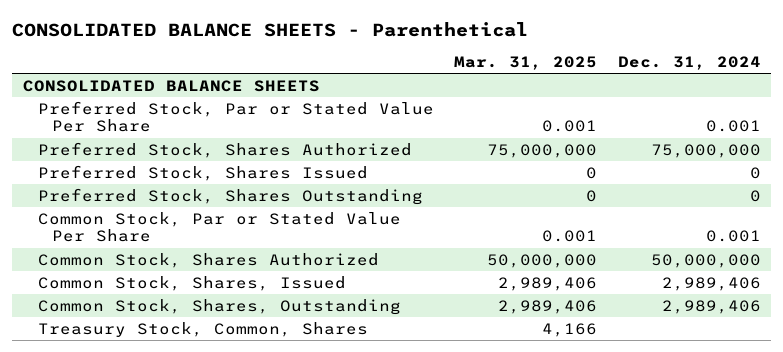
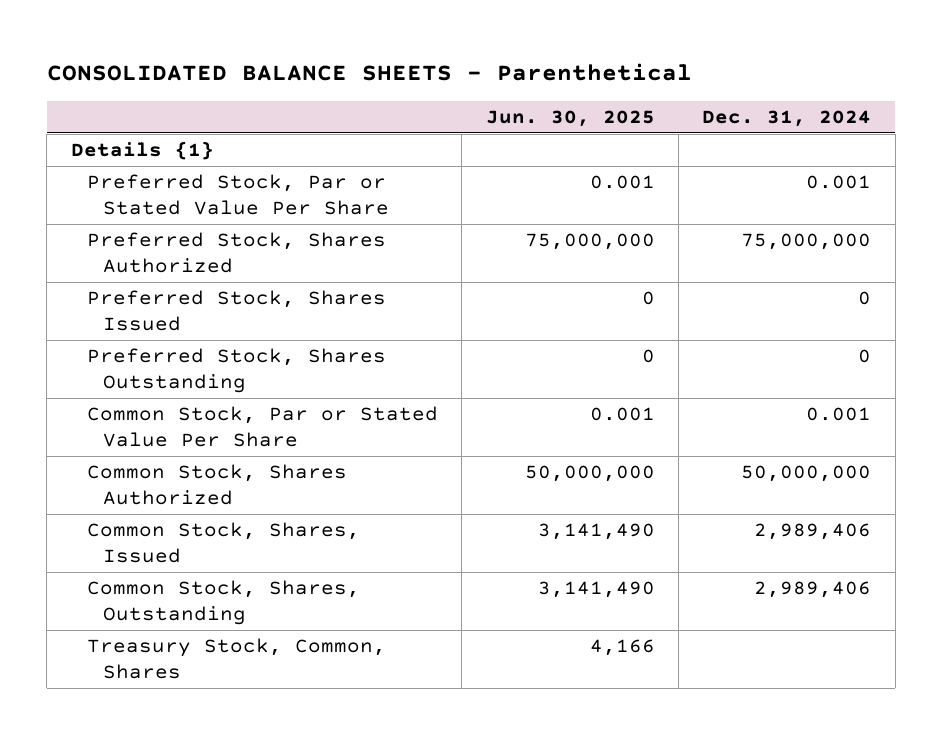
[454,56,598,71] Mar. 31, 2025 -> none
none -> [485,110,655,128] Jun. 30, 2025
[22,79,320,92] CONSOLIDATED BALANCE SHEETS -> [70,141,214,161] Details {1}

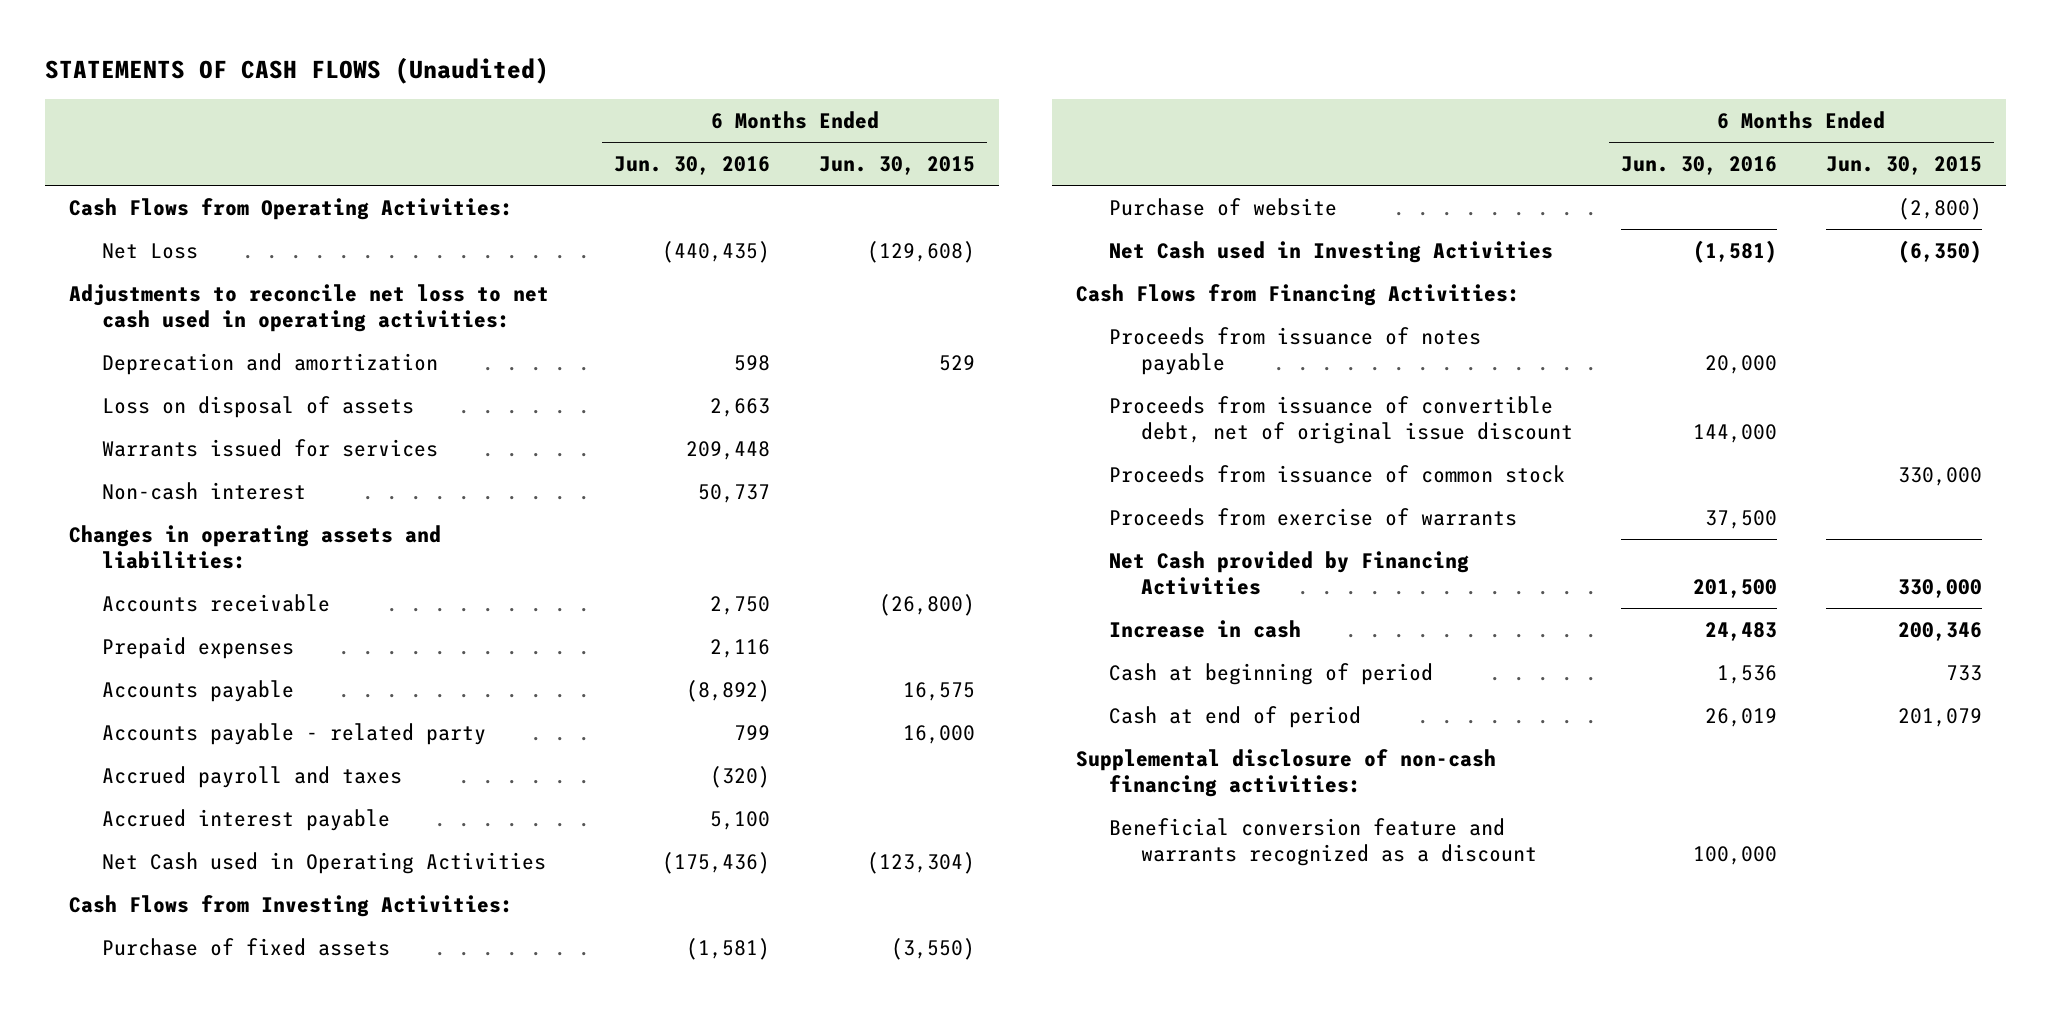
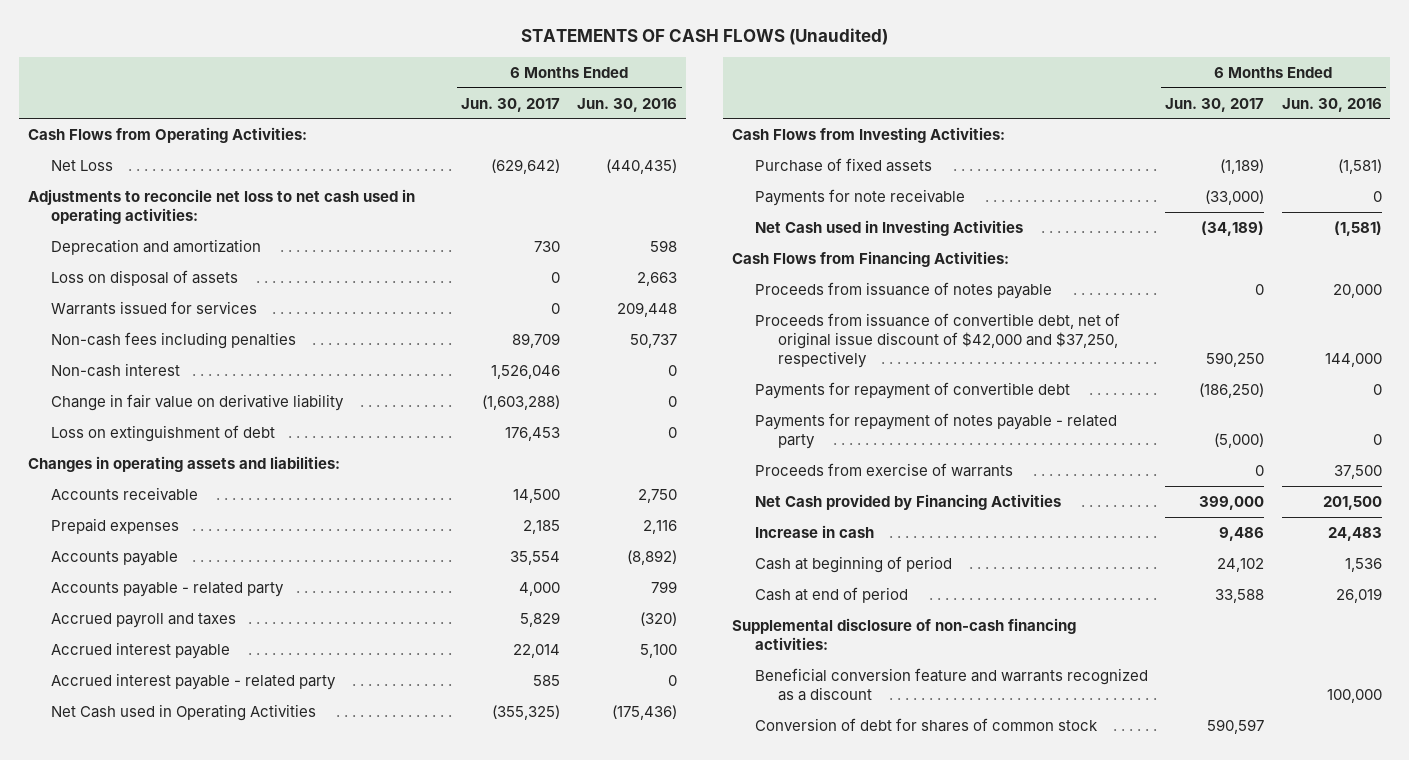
[818,156,975,176] Jun. 30, 2015 -> none
none -> [460,97,560,112] Jun. 30, 2017
none -> [50,331,296,349] Non-cash fees including penalties
[698,483,771,503] 50,737 -> [668,364,678,376] 0
none -> [50,393,344,411] Change in fair value on derivative liability
none -> [50,424,275,442] Loss on extinguishment of debt
none -> [50,672,336,690] Accrued interest payable - related party
[1108,197,1337,216] Purchase of website -> none
none -> [754,188,965,206] Payments for note receivable
[1108,464,1565,483] Proceeds from issuance of common stock -> none
[1108,395,1573,445] Proceeds from issuance of convertible debt, net of original issue discount -> [754,312,1120,369] Proceeds from issuance of convertible debt, net of original issue discount of $42,000 and $37,250, respectively
none -> [754,381,1070,399] Payments for repayment of convertible debt
none -> [754,412,1117,450] Payments for repayment of notes payable - related party
none -> [754,717,1098,732] Conversion of debt for shares of common stock

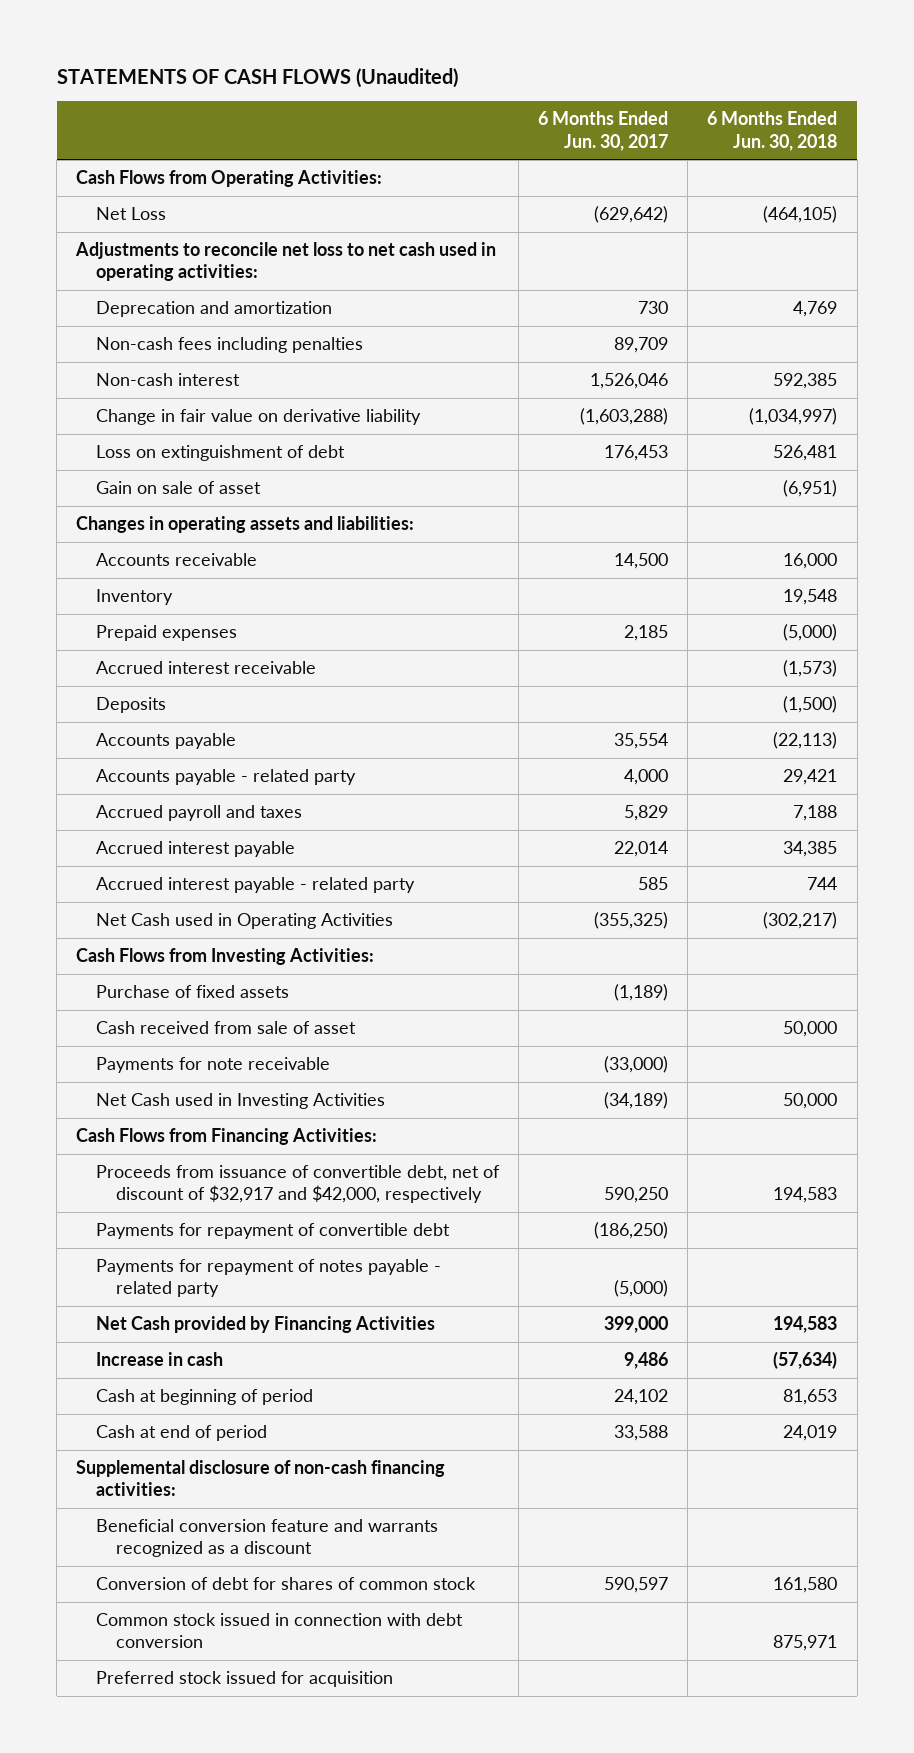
[577,97,678,112] Jun. 30, 2016 -> none
none -> [707,111,838,151] 6 Months Ended Jun. 30, 2018
[50,269,238,286] Loss on disposal of assets -> none
[50,300,257,315] Warrants issued for services -> none
none -> [95,481,261,495] Gain on sale of asset
none -> [95,589,173,606] Inventory
none -> [95,661,316,675] Accrued interest receivable
none -> [95,697,166,714] Deposits
none -> [95,1021,356,1035] Cash received from sale of asset
[754,281,1052,299] Proceeds from issuance of notes payable -> none
[754,312,1120,369] Proceeds from issuance of convertible debt, net of original issue discount of $42,000 and $37,250, respectively -> [95,1165,500,1204] Proceeds from issuance of convertible debt, net of discount of $32,917 and $42,000, respectively
[754,462,1013,477] Proceeds from exercise of warrants -> none
none -> [95,1613,463,1649] Common stock issued in connection with debt conversion
none -> [95,1671,393,1688] Preferred stock issued for acquisition

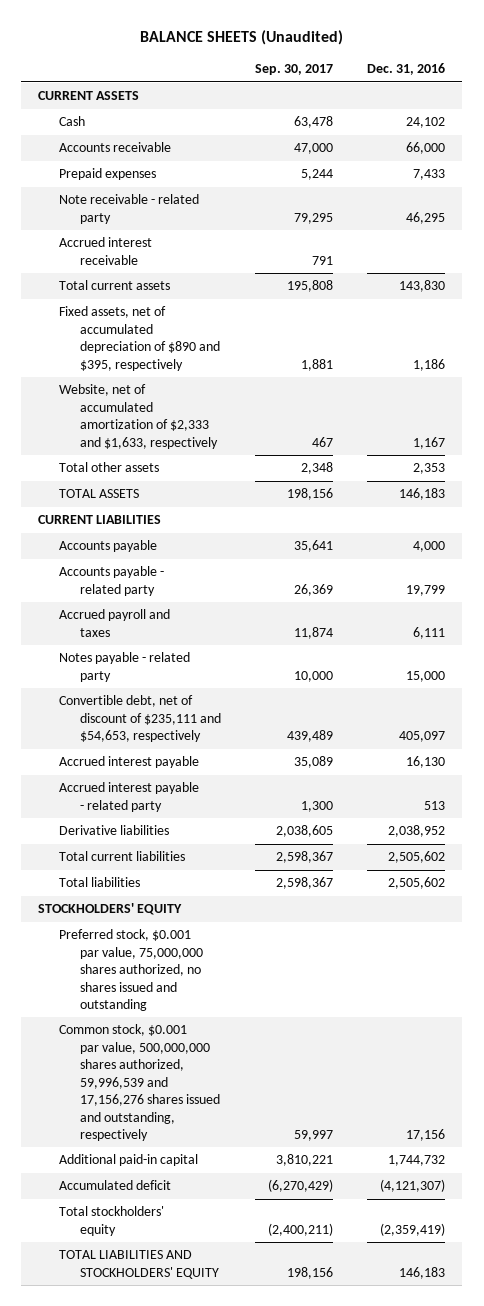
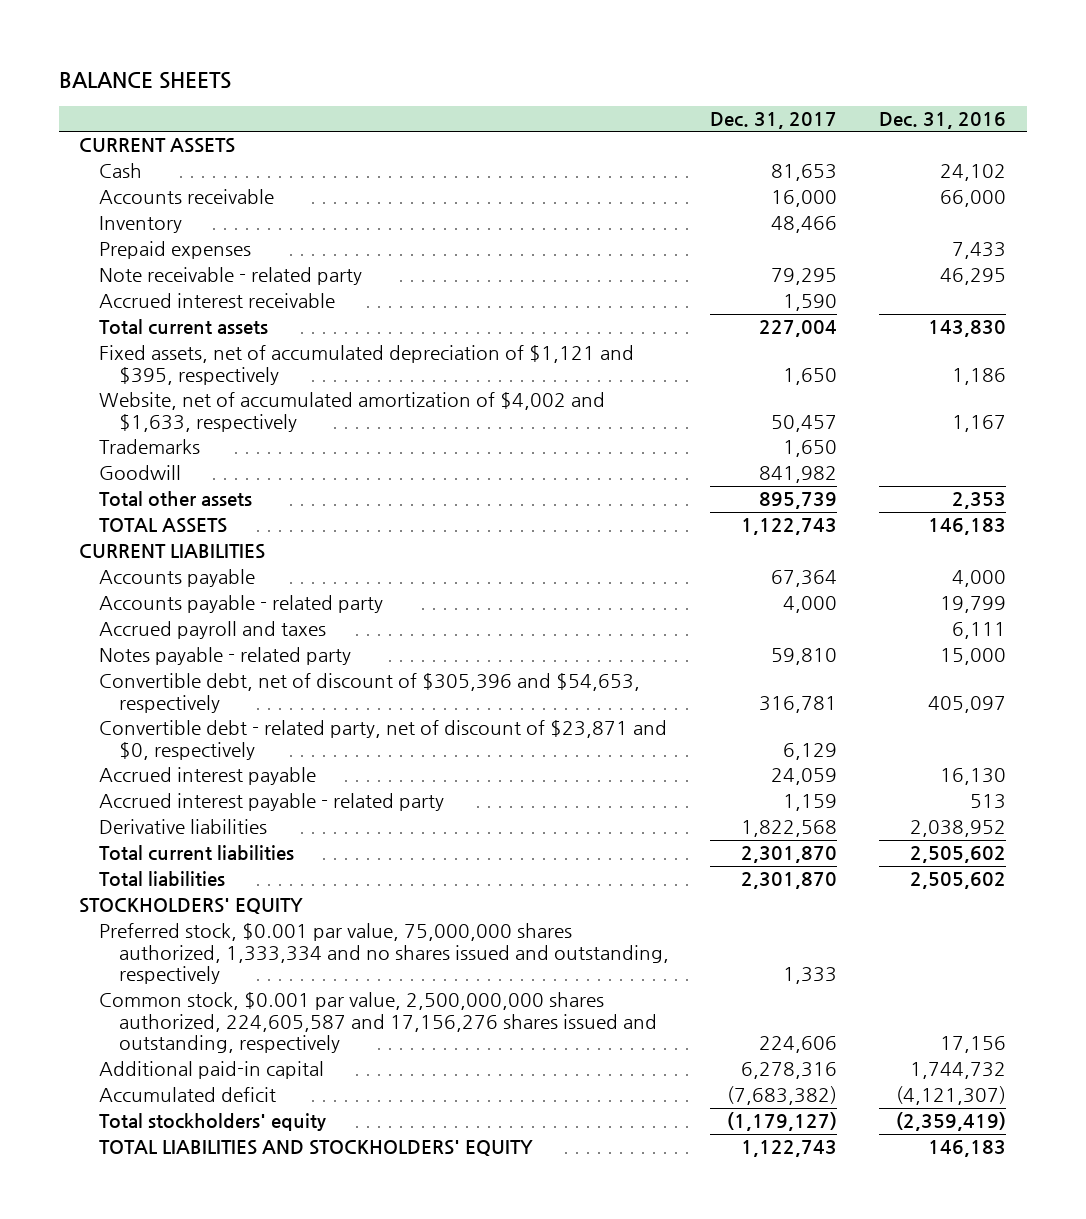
[139,30,343,46] BALANCE SHEETS (Unaudited) -> [58,72,231,90] BALANCE SHEETS
[255,64,334,76] Sep. 30, 2017 -> none
none -> [710,112,838,130] Dec. 31, 2017
none -> [99,216,183,234] Inventory
[59,306,221,371] Fixed assets, net of accumulated depreciation of $890 and $395, respectively -> [99,345,635,385] Fixed assets, net of accumulated depreciation of $1,121 and $395, respectively
[59,384,219,449] Website, net of accumulated amortization of $2,333 and $1,633, respectively -> [99,392,606,432] Website, net of accumulated amortization of $4,002 and $1,633, respectively
none -> [99,439,201,455] Trademarks
none -> [99,465,182,481] Goodwill
[59,695,222,743] Convertible debt, net of discount of $235,111 and $54,653, respectively -> [99,673,641,713] Convertible debt, net of discount of $305,396 and $54,653, respectively
none -> [99,720,668,760] Convertible debt - related party, net of discount of $23,871 and $0, respectively
[59,929,204,1012] Preferred stock, $0.001 par value, 75,000,000 shares authorized, no shares issued and outstanding -> [99,923,669,985] Preferred stock, $0.001 par value, 75,000,000 shares authorized, 1,333,334 and no shares issued and outstanding, respectively
[59,1024,221,1142] Common stock, $0.001 par value, 500,000,000 shares authorized, 59,996,539 and 17,156,276 shares issued and outstanding, respectively -> [99,992,657,1054] Common stock, $0.001 par value, 2,500,000,000 shares authorized, 224,605,587 and 17,156,276 shares issued and outstanding, respectively

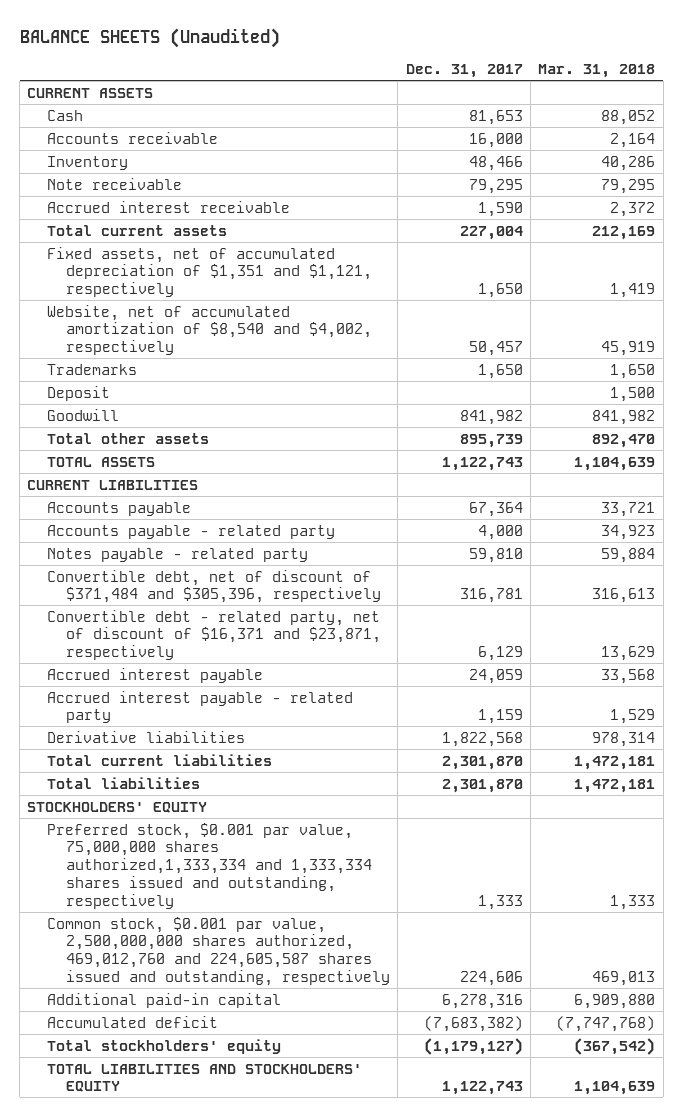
[58,72,231,90] BALANCE SHEETS -> [19,27,280,48] BALANCE SHEETS (Unaudited)
[879,112,1007,130] Dec. 31, 2016 -> none
none -> [538,64,656,79] Mar. 31, 2018
[99,241,252,260] Prepaid expenses -> none
[99,267,363,286] Note receivable - related party -> [46,177,182,190] Note receivable
[99,345,635,385] Fixed assets, net of accumulated depreciation of $1,121 and $395, respectively -> [46,246,372,298] Fixed assets, net of accumulated depreciation of $1,351 and $1,121, respectively
[99,392,606,432] Website, net of accumulated amortization of $4,002 and $1,633, respectively -> [46,304,372,356] Website, net of accumulated amortization of $8,540 and $4,002, respectively
none -> [46,385,110,401] Deposit
[99,621,327,640] Accrued payroll and taxes -> none
[99,673,641,713] Convertible debt, net of discount of $305,396 and $54,653, respectively -> [46,569,381,604] Convertible debt, net of discount of $371,484 and $305,396, respectively
[99,720,668,760] Convertible debt - related party, net of discount of $23,871 and $0, respectively -> [46,609,381,661] Convertible debt - related party, net of discount of $16,371 and $23,871, respectively
[99,923,669,985] Preferred stock, $0.001 par value, 75,000,000 shares authorized, 1,333,334 and no shares issued and outstanding, respectively -> [46,822,372,909] Preferred stock, $0.001 par value, 75,000,000 shares authorized,1,333,334 and 1,333,334 shares issued and outstanding, respectively
[99,992,657,1054] Common stock, $0.001 par value, 2,500,000,000 shares authorized, 224,605,587 and 17,156,276 shares issued and outstanding, respectively -> [46,916,390,986] Common stock, $0.001 par value, 2,500,000,000 shares authorized, 469,012,760 and 224,605,587 shares issued and outstanding, respectively

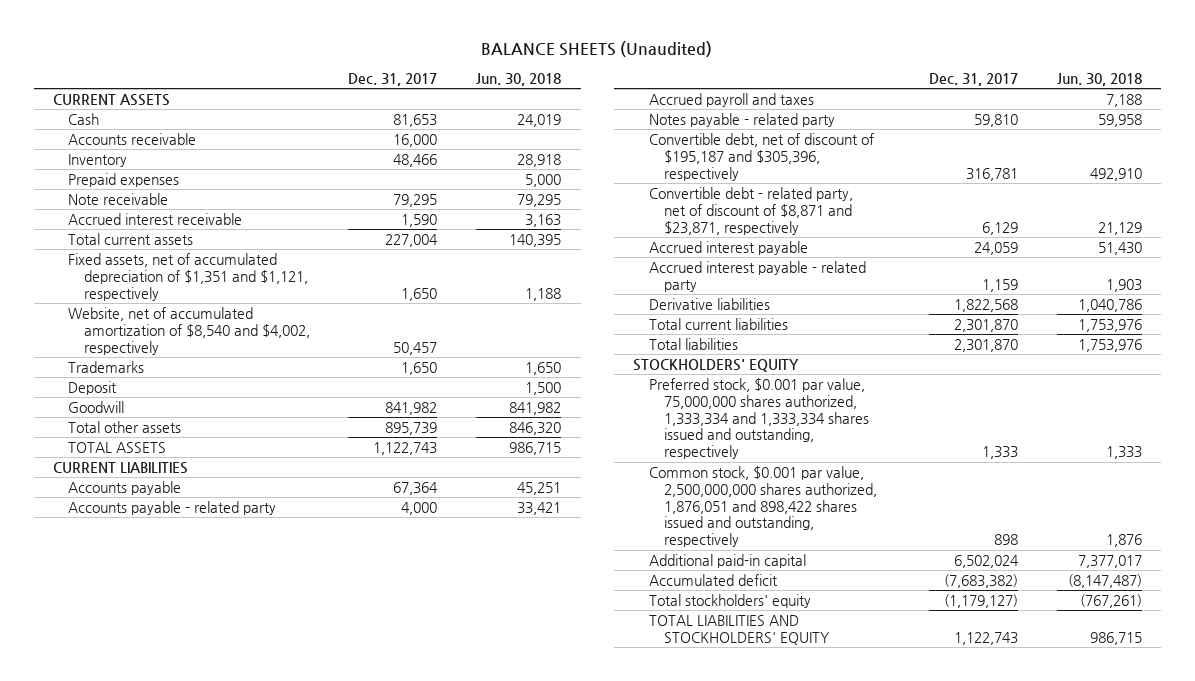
[538,64,656,79] Mar. 31, 2018 -> none
none -> [476,72,562,86] Jun. 30, 2018
none -> [68,172,180,187] Prepaid expenses
none -> [648,92,814,107] Accrued payroll and taxes
[46,569,381,604] Convertible debt, net of discount of $371,484 and $305,396, respectively -> [648,132,874,181] Convertible debt, net of discount of $195,187 and $305,396, respectively
[46,609,381,661] Convertible debt - related party, net of discount of $16,371 and $23,871, respectively -> [648,186,853,235] Convertible debt - related party, net of discount of $8,871 and $23,871, respectively
[46,822,372,909] Preferred stock, $0.001 par value, 75,000,000 shares authorized,1,333,334 and 1,333,334 shares issued and outstanding, respectively -> [648,377,869,460] Preferred stock, $0.001 par value, 75,000,000 shares authorized, 1,333,334 and 1,333,334 shares issued and outstanding, respectively
[46,916,390,986] Common stock, $0.001 par value, 2,500,000,000 shares authorized, 469,012,760 and 224,605,587 shares issued and outstanding, respectively -> [648,465,877,548] Common stock, $0.001 par value, 2,500,000,000 shares authorized, 1,876,051 and 898,422 shares issued and outstanding, respectively
[459,970,523,986] 224,606 -> [993,534,1018,546] 898
[441,993,523,1009] 6,278,316 -> [953,554,1019,568] 6,502,024

